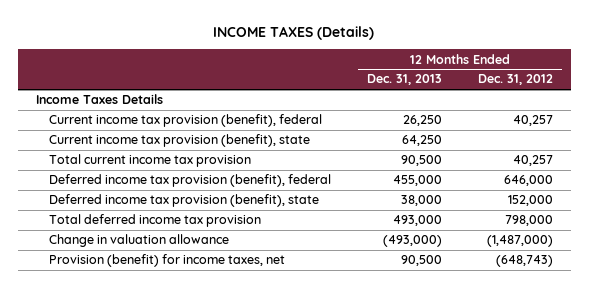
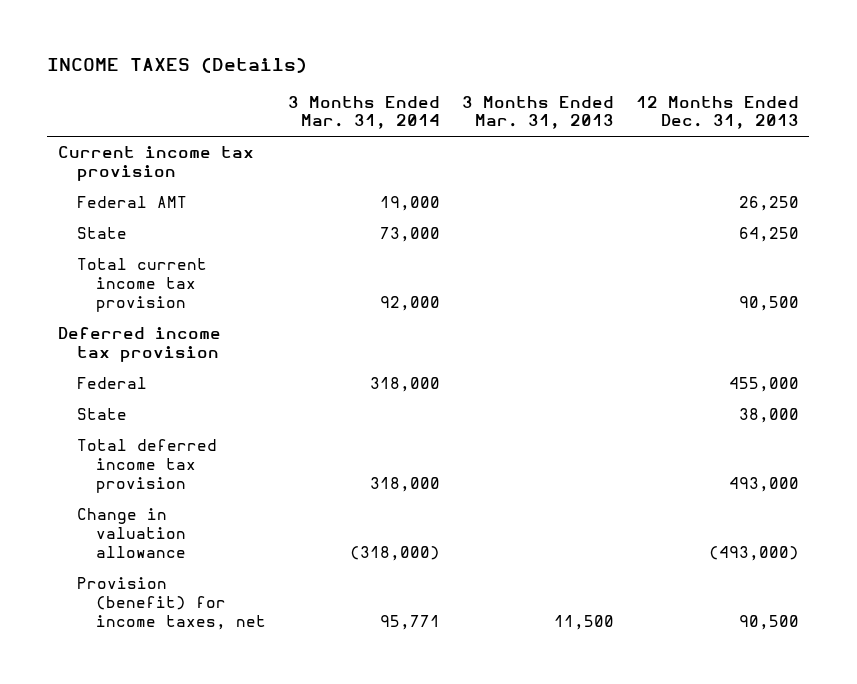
[478,74,554,86] Dec. 31, 2012 -> none
none -> [288,95,441,130] 3 Months Ended Mar. 31, 2014
none -> [461,95,614,130] 3 Months Ended Mar. 31, 2013
[35,94,163,105] Income Taxes Details -> none
none -> [58,146,255,182] Current income tax provision
[49,114,323,128] Current income tax provision (benefit), federal -> [77,196,188,209] Federal AMT
[49,134,311,148] Current income tax provision (benefit), state -> [77,227,128,240] State
none -> [58,327,222,363] Deferred income tax provision
[49,174,332,188] Deferred income tax provision (benefit), federal -> [77,377,148,390] Federal
[49,194,320,208] Deferred income tax provision (benefit), state -> [77,408,128,421] State

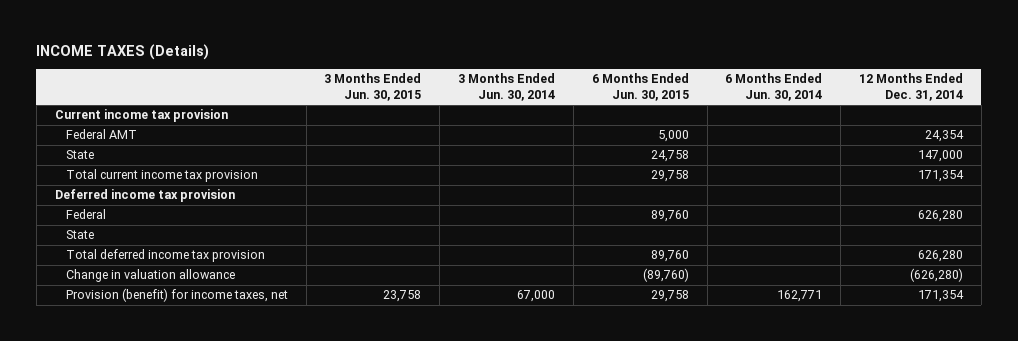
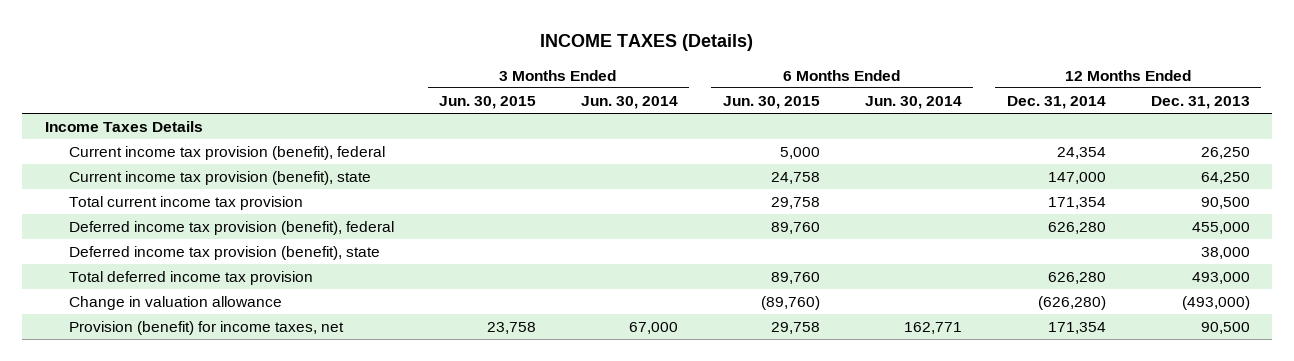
none -> [1150,96,1250,110] Dec. 31, 2013
[54,109,228,123] Current income tax provision -> none
none -> [44,121,203,133] Income Taxes Details
[65,129,137,140] Federal AMT -> [68,146,385,161] Current income tax provision (benefit), federal
[65,150,94,160] State -> [68,171,371,186] Current income tax provision (benefit), state
[54,189,235,203] Deferred income tax provision -> none
[65,209,106,220] Federal -> [68,221,394,236] Deferred income tax provision (benefit), federal
[65,230,94,240] State -> [68,246,380,261] Deferred income tax provision (benefit), state

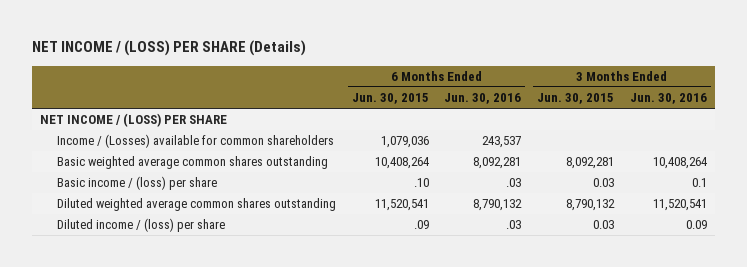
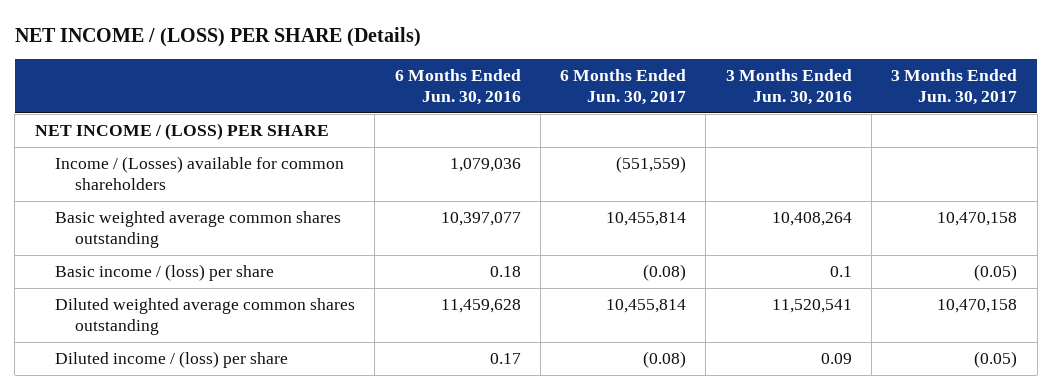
[351,93,429,105] Jun. 30, 2015 -> none
[537,93,615,105] Jun. 30, 2015 -> none
none -> [560,69,687,106] 6 Months Ended Jun. 30, 2017
none -> [891,69,1018,106] 3 Months Ended Jun. 30, 2017
[482,136,522,149] 243,537 -> [449,158,521,173] 1,079,036
[473,157,522,170] 8,092,281 -> [440,212,521,227] 10,397,077
[506,178,522,188] .03 -> [489,266,521,278] 0.18
[473,199,523,212] 8,790,132 -> [440,299,521,314] 11,459,628
[506,220,522,230] .03 -> [489,353,521,365] 0.17

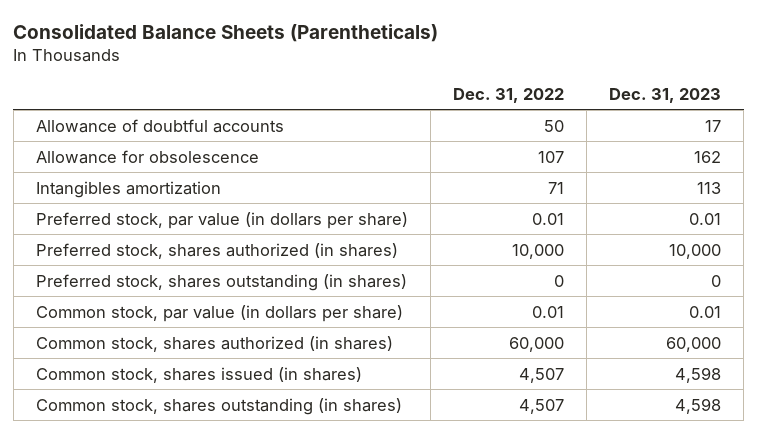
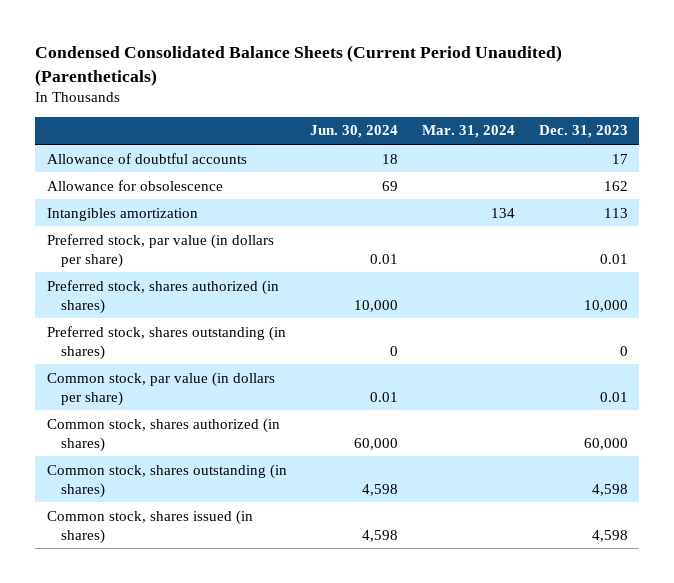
[13,24,439,43] Consolidated Balance Sheets (Parentheticals) -> [35,45,563,86] Condensed Consolidated Balance Sheets (Current Period Unaudited) (Parentheticals)
[453,87,565,103] Dec. 31, 2022 -> none
none -> [310,125,399,139] Jun. 30, 2024
none -> [422,125,516,139] Mar. 31, 2024
[35,366,362,383] Common stock, shares issued (in shares) -> [46,509,253,544] Common stock, shares issued (in shares)

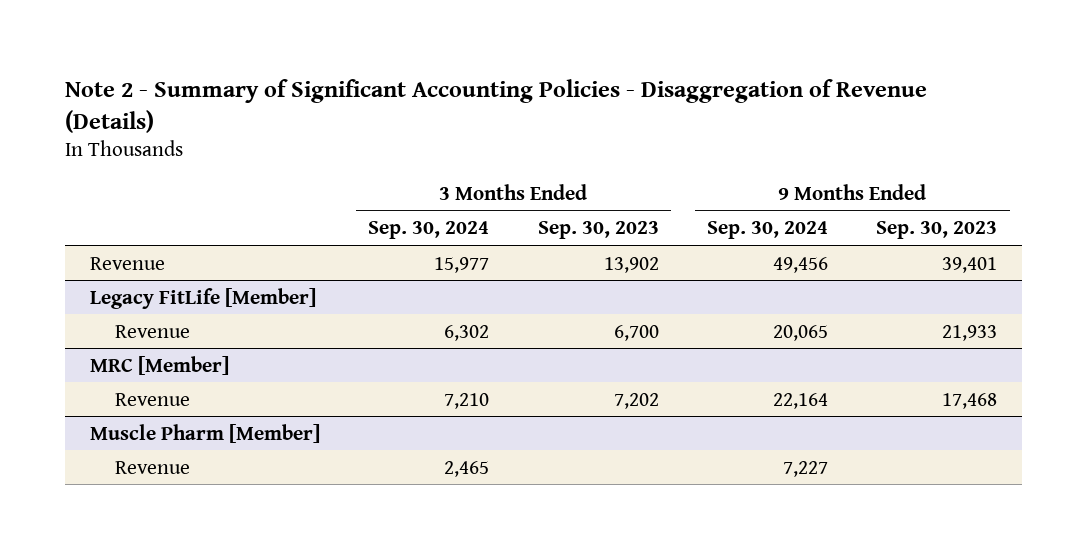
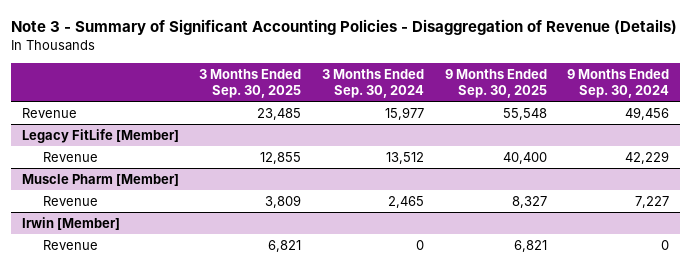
[65,78,928,133] Note 2 - Summary of Significant Accounting Policies - Disaggregation of Revenue (Details) -> [11,18,678,35] Note 3 - Summary of Significant Accounting Policies - Disaggregation of Revenue (Details)
[537,221,659,240] Sep. 30, 2023 -> none
[876,221,998,240] Sep. 30, 2023 -> none
none -> [199,68,302,99] 3 Months Ended Sep. 30, 2025
none -> [444,68,547,99] 9 Months Ended Sep. 30, 2025
[89,355,229,375] MRC [Member] -> none
[114,392,190,406] Revenue -> none
[444,324,490,341] 6,302 -> [386,151,425,164] 13,512
[772,324,828,341] 20,065 -> [625,150,670,164] 42,229
none -> [21,216,120,230] Irwin [Member]
none -> [42,239,98,250] Revenue

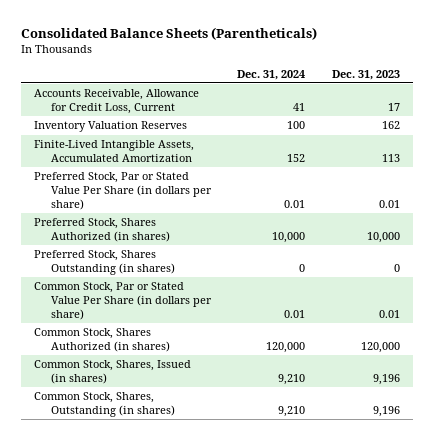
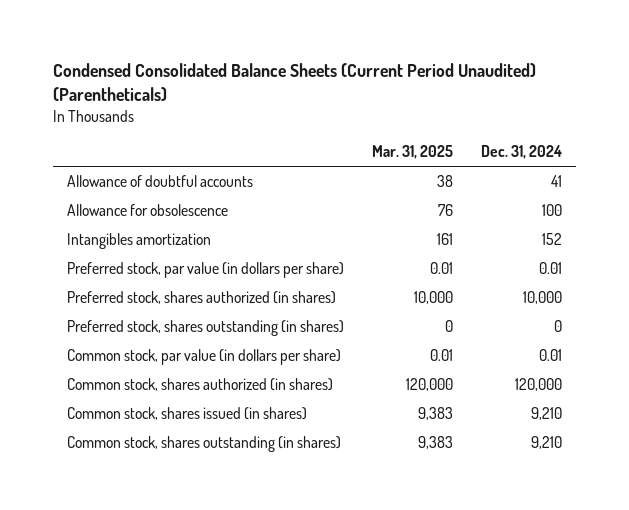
[20,27,317,41] Consolidated Balance Sheets (Parentheticals) -> [53,63,537,101] Condensed Consolidated Balance Sheets (Current Period Unaudited) (Parentheticals)
[331,69,400,80] Dec. 31, 2023 -> none
none -> [371,145,453,160] Mar. 31, 2025
[33,89,199,114] Accounts Receivable, Allowance for Credit Loss, Current -> [67,175,254,188] Allowance of doubtful accounts
[33,121,187,133] Inventory Valuation Reserves -> [67,204,229,217] Allowance for obsolescence
[33,140,194,162] Finite-Lived Intangible Assets, Accumulated Amortization -> [67,233,212,250] Intangibles amortization
[33,172,213,210] Preferred Stock, Par or Stated Value Per Share (in dollars per share) -> [67,262,345,279] Preferred stock, par value (in dollars per share)
[33,218,171,242] Preferred Stock, Shares Authorized (in shares) -> [67,291,337,305] Preferred stock, shares authorized (in shares)
[33,250,176,275] Preferred Stock, Shares Outstanding (in shares) -> [67,320,345,337] Preferred stock, shares outstanding (in shares)
[33,282,213,320] Common Stock, Par or Stated Value Per Share (in dollars per share) -> [67,349,342,366] Common stock, par value (in dollars per share)
[33,328,171,352] Common Stock, Shares Authorized (in shares) -> [67,378,334,392] Common stock, shares authorized (in shares)
[33,360,191,384] Common Stock, Shares, Issued (in shares) -> [67,407,308,421] Common stock, shares issued (in shares)
[33,392,176,417] Common Stock, Shares, Outstanding (in shares) -> [67,436,342,453] Common stock, shares outstanding (in shares)

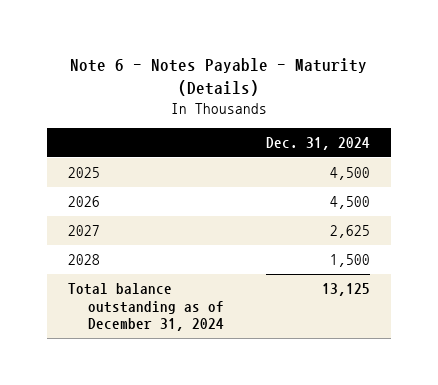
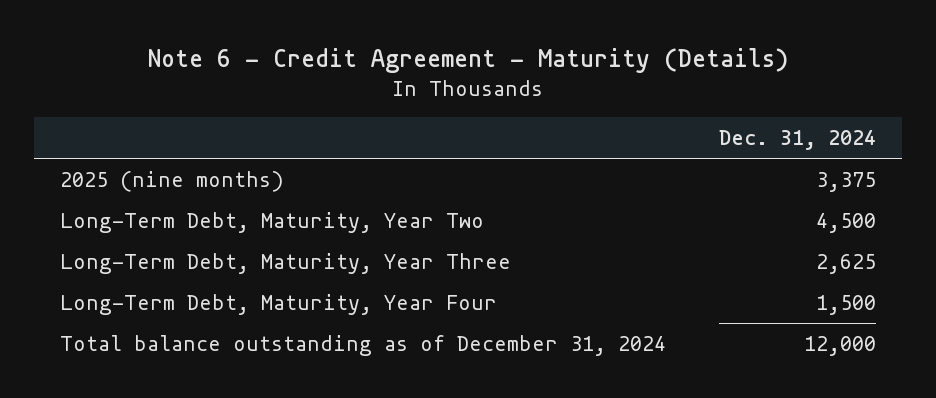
[69,57,367,96] Note 6 - Notes Payable - Maturity (Details) -> [147,47,788,73] Note 6 - Credit Agreement - Maturity (Details)
[67,167,100,179] 2025 -> [59,170,284,192] 2025 (nine months)
[329,167,370,181] 4,500 -> [815,171,876,192] 3,375
[67,196,100,208] 2026 -> [59,211,484,233] Long-Term Debt, Maturity, Year Two
[67,225,100,237] 2027 -> [59,252,511,274] Long-Term Debt, Maturity, Year Three
[67,254,100,266] 2028 -> [59,293,497,315] Long-Term Debt, Maturity, Year Four
[321,283,370,297] 13,125 -> [803,335,876,356] 12,000

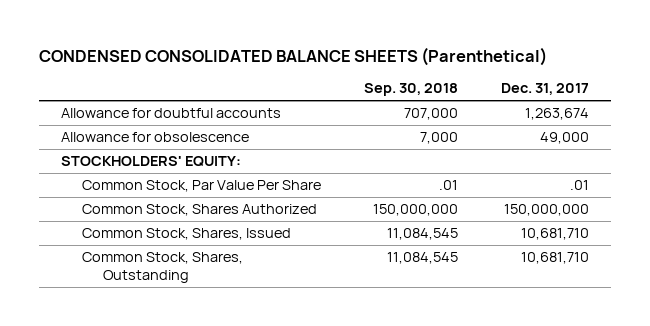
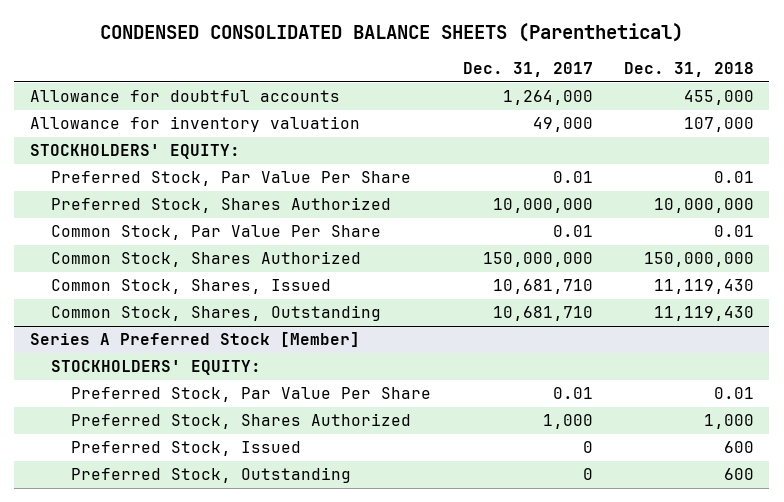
[364,83,459,97] Sep. 30, 2018 -> none
none -> [623,62,754,78] Dec. 31, 2018
[525,108,590,121] 1,263,674 -> [502,90,593,106] 1,264,000
[60,132,249,143] Allowance for obsolescence -> [30,116,361,133] Allowance for inventory valuation
none -> [50,171,411,187] Preferred Stock, Par Value Per Share
none -> [50,197,391,214] Preferred Stock, Shares Authorized
[570,180,590,191] .01 -> [552,225,593,238] 0.01
none -> [30,332,361,348] Series A Preferred Stock [Member]
none -> [50,360,261,376] STOCKHOLDERS' EQUITY:
none -> [71,387,432,403] Preferred Stock, Par Value Per Share
none -> [71,413,412,430] Preferred Stock, Shares Authorized
none -> [71,441,302,457] Preferred Stock, Issued
none -> [71,467,352,484] Preferred Stock, Outstanding

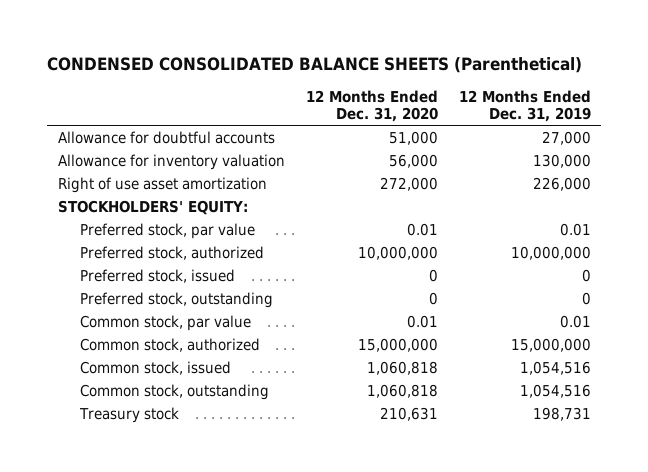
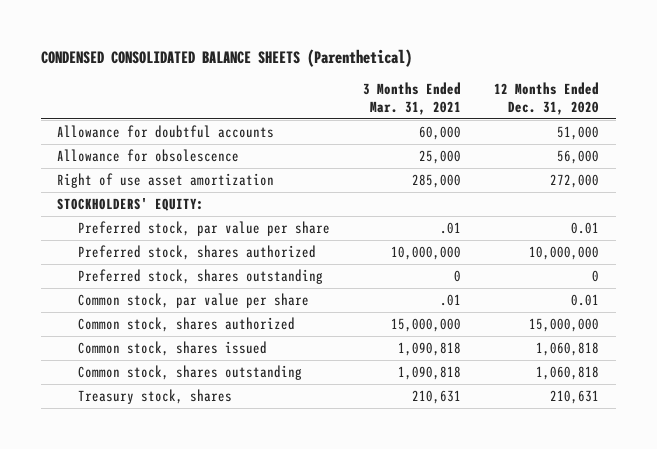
[458,89,591,123] 12 Months Ended Dec. 31, 2019 -> none
none -> [363,82,462,115] 3 Months Ended Mar. 31, 2021
[57,153,285,170] Allowance for inventory valuation -> [57,149,240,163] Allowance for obsolescence
[79,268,235,283] Preferred stock, issued -> none
[79,222,255,239] Preferred stock, par value -> [78,221,331,237] Preferred stock, par value per share
[79,245,264,260] Preferred stock, authorized -> [78,245,317,261] Preferred stock, shares authorized
[79,291,273,308] Preferred stock, outstanding -> [78,269,324,285] Preferred stock, shares outstanding
[79,314,251,331] Common stock, par value -> [78,293,310,309] Common stock, par value per share
[79,337,260,352] Common stock, authorized -> [78,317,296,333] Common stock, shares authorized
[79,360,231,375] Common stock, issued -> [78,341,268,357] Common stock, shares issued
[79,383,269,400] Common stock, outstanding -> [78,365,303,381] Common stock, shares outstanding
[78,406,179,423] Treasury stock -> [78,389,233,405] Treasury stock, shares

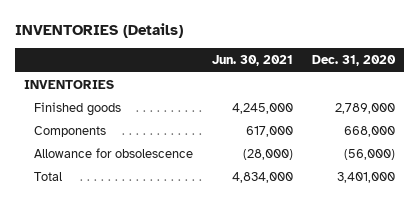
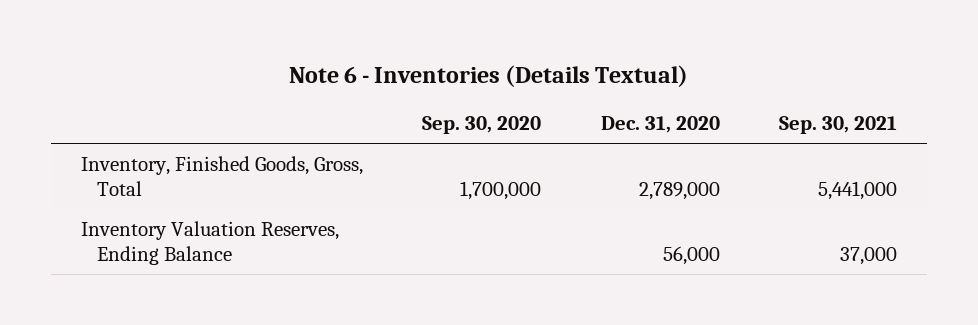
[14,23,183,39] INVENTORIES (Details) -> [289,64,689,87] Note 6 - Inventories (Details Textual)
[211,55,293,67] Jun. 30, 2021 -> none
none -> [422,116,542,135] Sep. 30, 2020
none -> [779,116,898,135] Sep. 30, 2021
[24,80,115,90] INVENTORIES -> none
[34,126,107,138] Components -> none
[34,148,194,159] Allowance for obsolescence -> none
[34,172,63,182] Total -> none
[34,102,122,117] Finished goods -> [80,155,363,197] Inventory, Finished Goods, Gross, Total
none -> [80,220,339,266] Inventory Valuation Reserves, Ending Balance

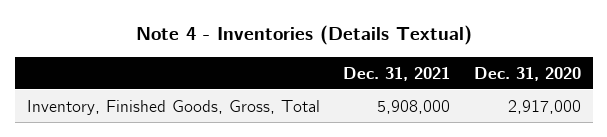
[289,64,689,87] Note 6 - Inventories (Details Textual) -> [135,25,472,46] Note 4 - Inventories (Details Textual)
[422,116,542,135] Sep. 30, 2020 -> none
[779,116,898,135] Sep. 30, 2021 -> none
none -> [343,66,451,81] Dec. 31, 2021
[80,220,339,266] Inventory Valuation Reserves, Ending Balance -> none
[638,182,720,201] 2,789,000 -> [507,99,581,114] 2,917,000

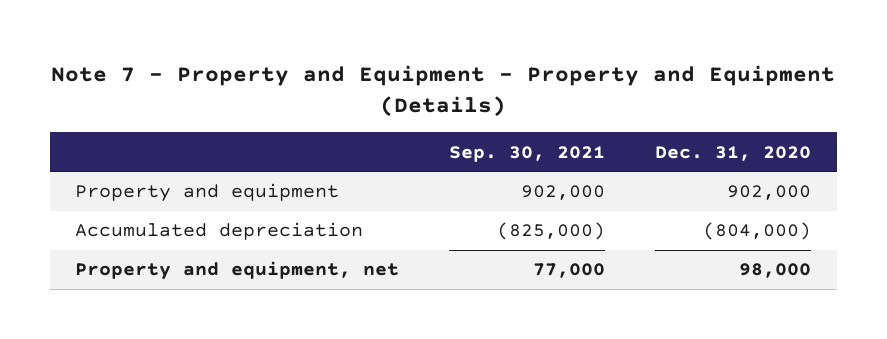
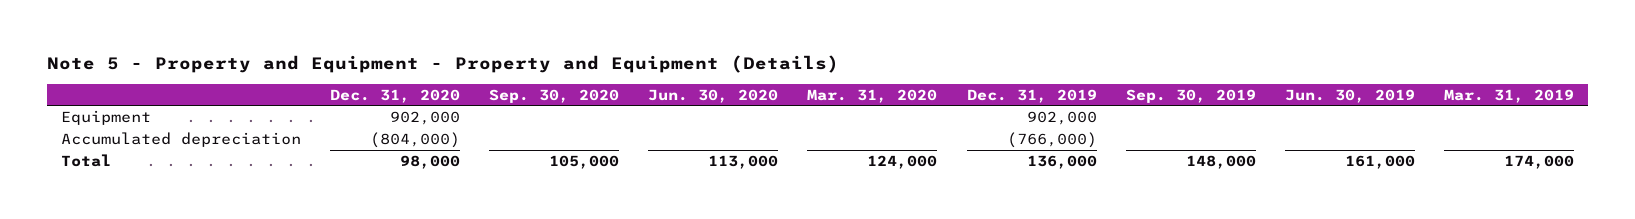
[51,65,836,118] Note 7 - Property and Equipment - Property and Equipment (Details) -> [46,55,839,74] Note 5 - Property and Equipment - Property and Equipment (Details)
[449,145,606,162] Sep. 30, 2021 -> none
none -> [489,88,620,103] Sep. 30, 2020
none -> [648,88,779,103] Jun. 30, 2020
none -> [807,88,938,103] Mar. 31, 2020
none -> [966,88,1097,103] Dec. 31, 2019
none -> [1125,88,1256,103] Sep. 30, 2019
none -> [1284,88,1415,103] Jun. 30, 2019
none -> [1443,88,1574,103] Mar. 31, 2019
[75,183,340,203] Property and equipment -> [61,109,152,125] Equipment
[75,261,400,281] Property and equipment, net -> [61,153,112,167] Total

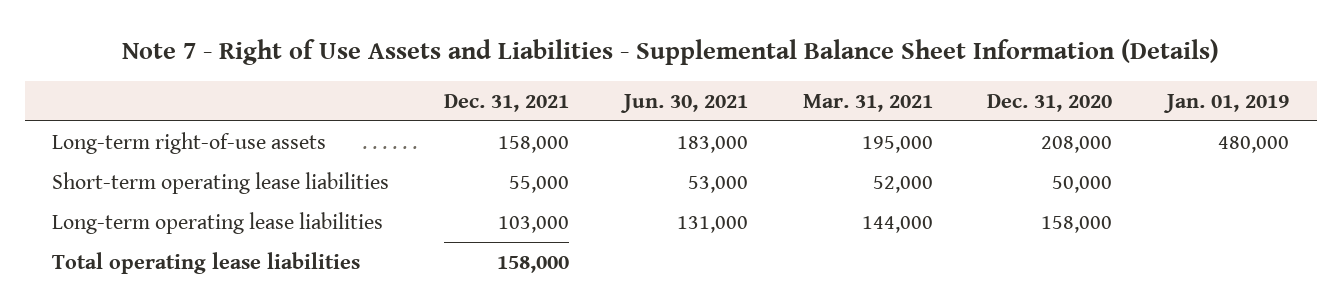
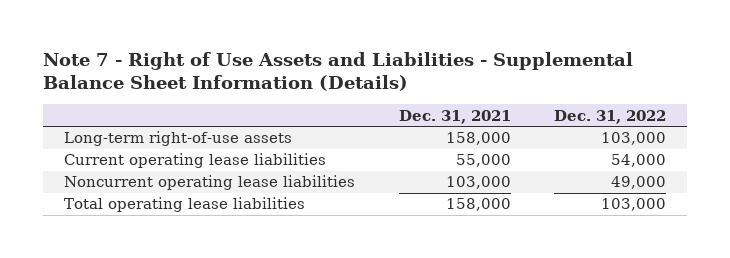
[619,93,748,113] Jun. 30, 2021 -> none
[802,93,933,112] Mar. 31, 2021 -> none
[987,93,1113,112] Dec. 31, 2020 -> none
[1163,93,1290,113] Jan. 01, 2019 -> none
none -> [553,109,666,124] Dec. 31, 2022
[52,171,390,194] Short-term operating lease liabilities -> [64,153,327,169] Current operating lease liabilities
[52,211,384,234] Long-term operating lease liabilities -> [64,175,356,191] Noncurrent operating lease liabilities

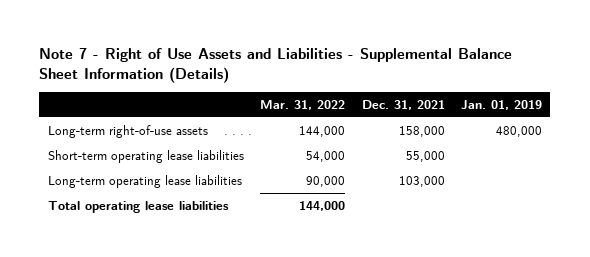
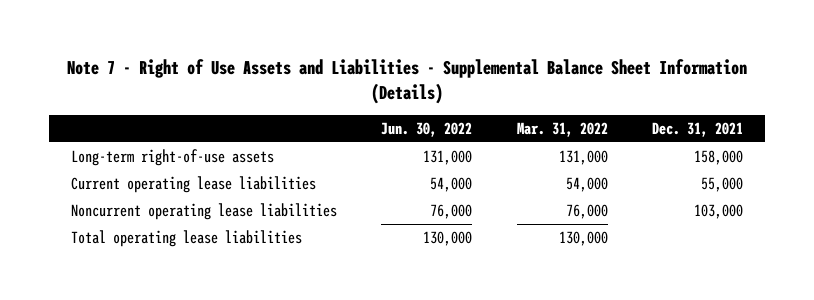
[461,99,543,110] Jan. 01, 2019 -> none
none -> [381,121,473,137] Jun. 30, 2022
[299,126,346,138] 144,000 -> [558,149,608,165] 131,000
[47,150,244,164] Short-term operating lease liabilities -> [70,175,316,193] Current operating lease liabilities
[47,175,242,189] Long-term operating lease liabilities -> [70,202,337,220] Noncurrent operating lease liabilities
[306,176,346,188] 90,000 -> [565,203,608,219] 76,000
[299,201,346,212] 144,000 -> [558,230,608,246] 130,000

